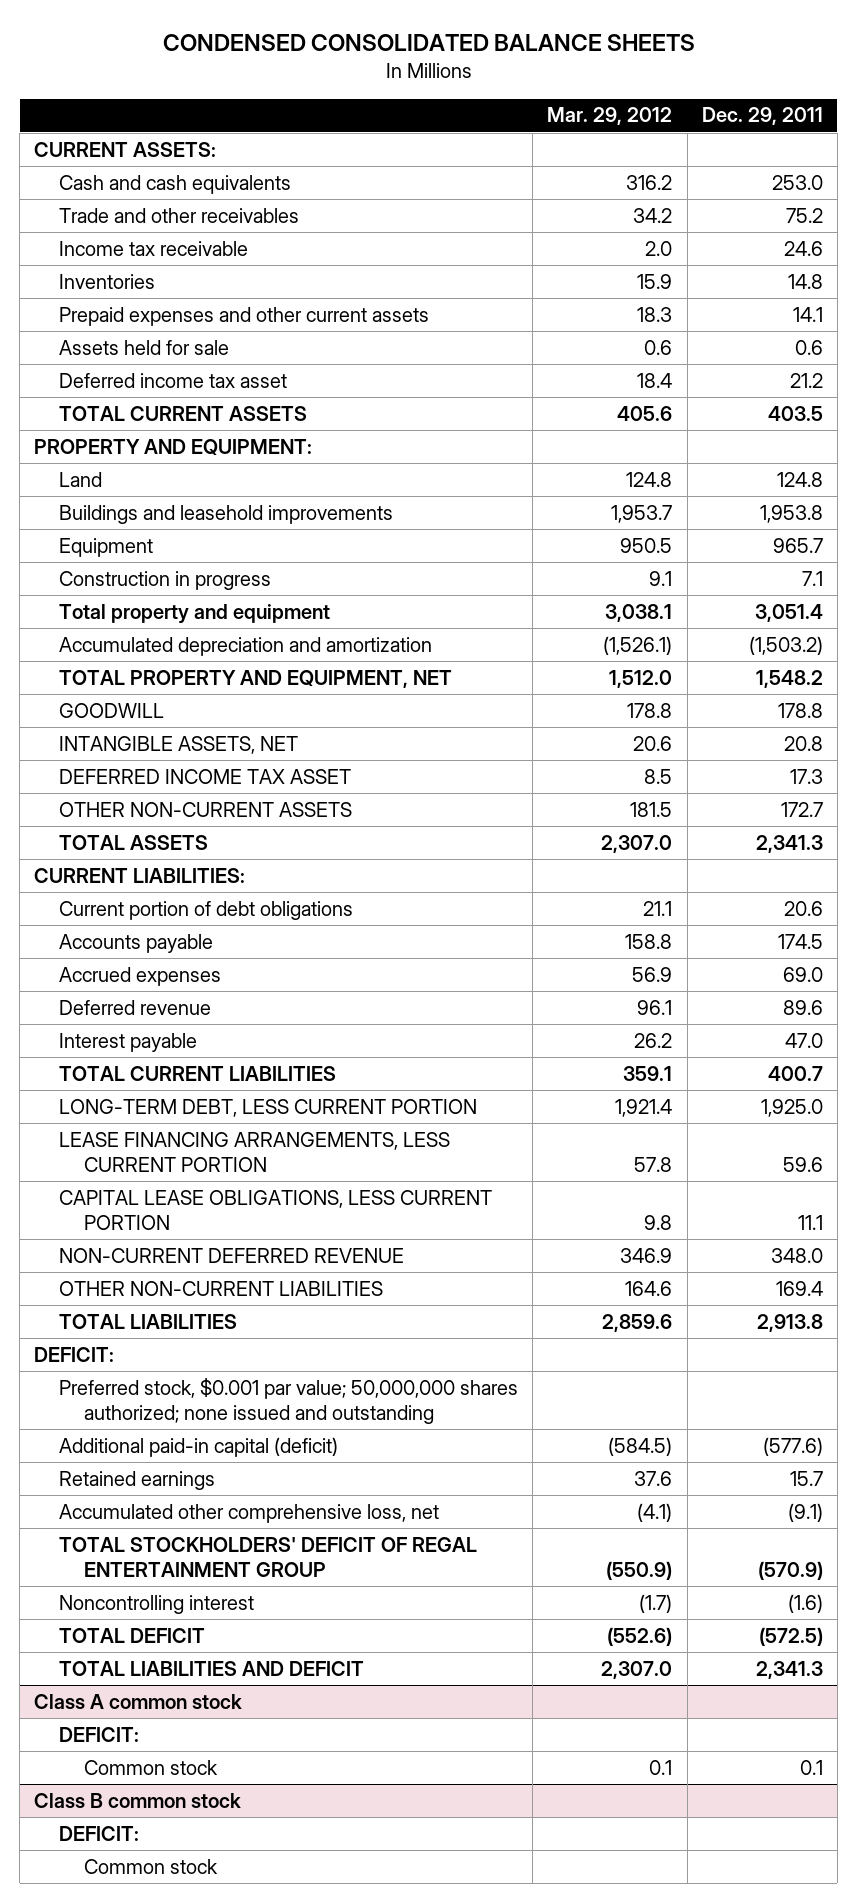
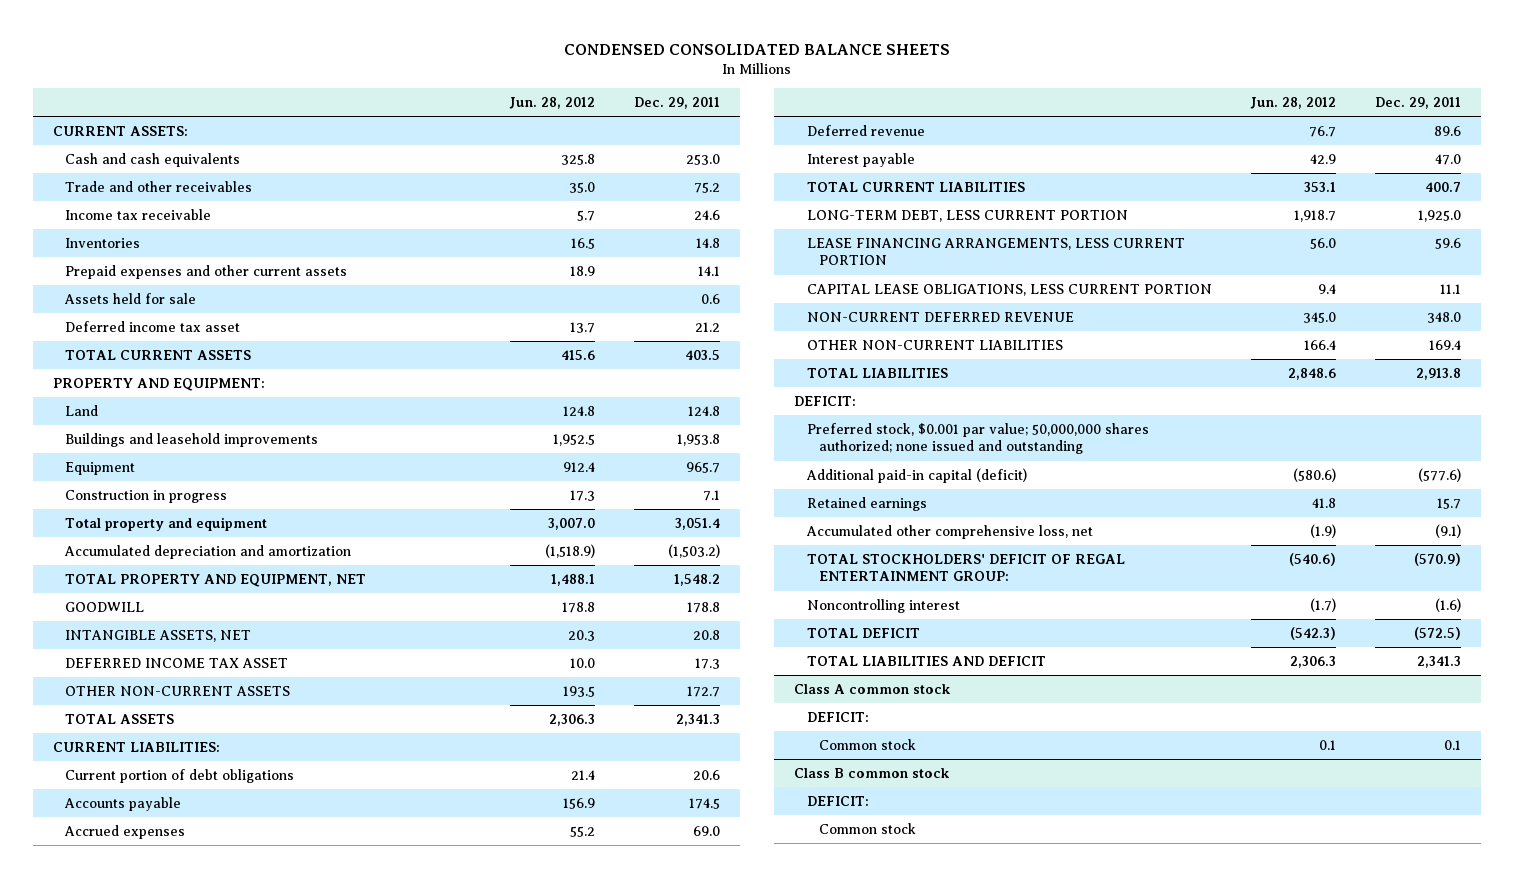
[547,107,673,126] Mar. 29, 2012 -> none
none -> [508,96,595,109] Jun. 28, 2012
[59,1536,478,1578] TOTAL STOCKHOLDERS' DEFICIT OF REGAL ENTERTAINMENT GROUP -> [806,554,1125,582] TOTAL STOCKHOLDERS' DEFICIT OF REGAL ENTERTAINMENT GROUP:

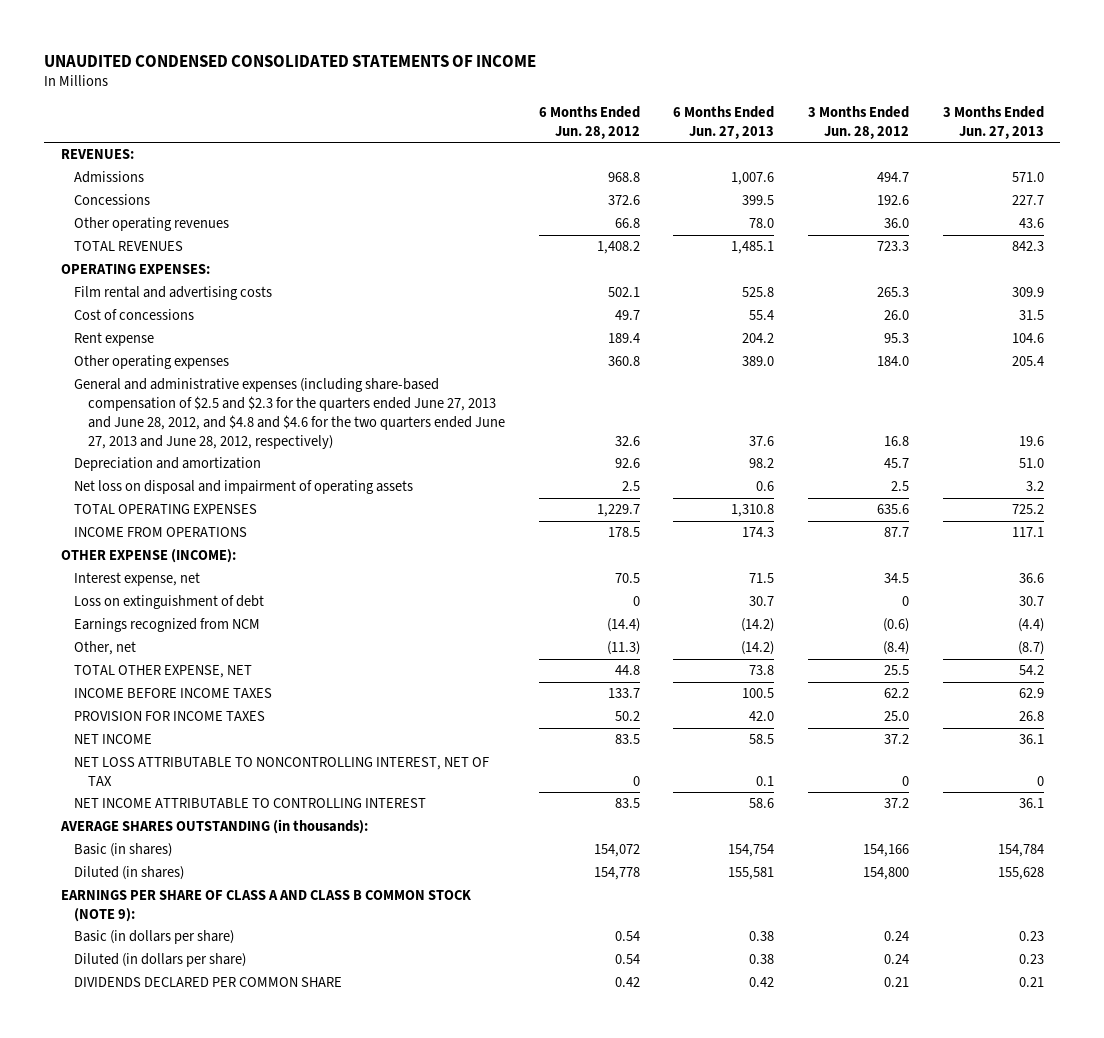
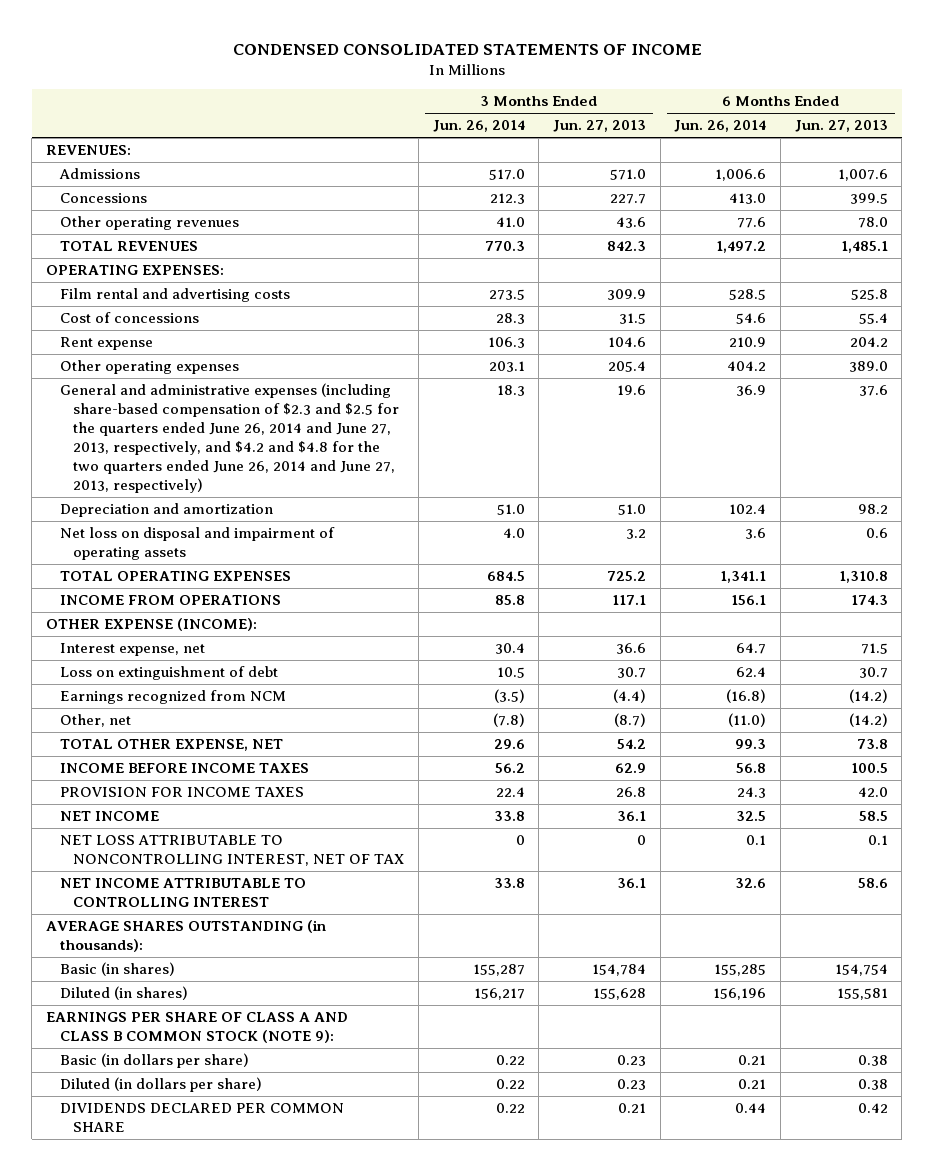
[43,54,536,67] UNAUDITED CONDENSED CONSOLIDATED STATEMENTS OF INCOME -> [232,43,702,55] CONDENSED CONSOLIDATED STATEMENTS OF INCOME
[538,105,640,139] 6 Months Ended Jun. 28, 2012 -> none
[807,105,909,139] 3 Months Ended Jun. 28, 2012 -> none
none -> [432,120,525,133] Jun. 26, 2014
none -> [674,120,767,133] Jun. 26, 2014
[74,378,506,449] General and administrative expenses (including share-based compensation of $2.5 and $2.3 for the quarters ended June 27, 2013 and June 28, 2012, and $4.8 and $4.6 for the two quarters ended June 27, 2013 and June 28, 2012, respectively) -> [59,383,400,494] General and administrative expenses (including share-based compensation of $2.3 and $2.5 for the quarters ended June 26, 2014 and June 27, 2013, respectively, and $4.2 and $4.8 for the two quarters ended June 26, 2014 and June 27, 2013, respectively)

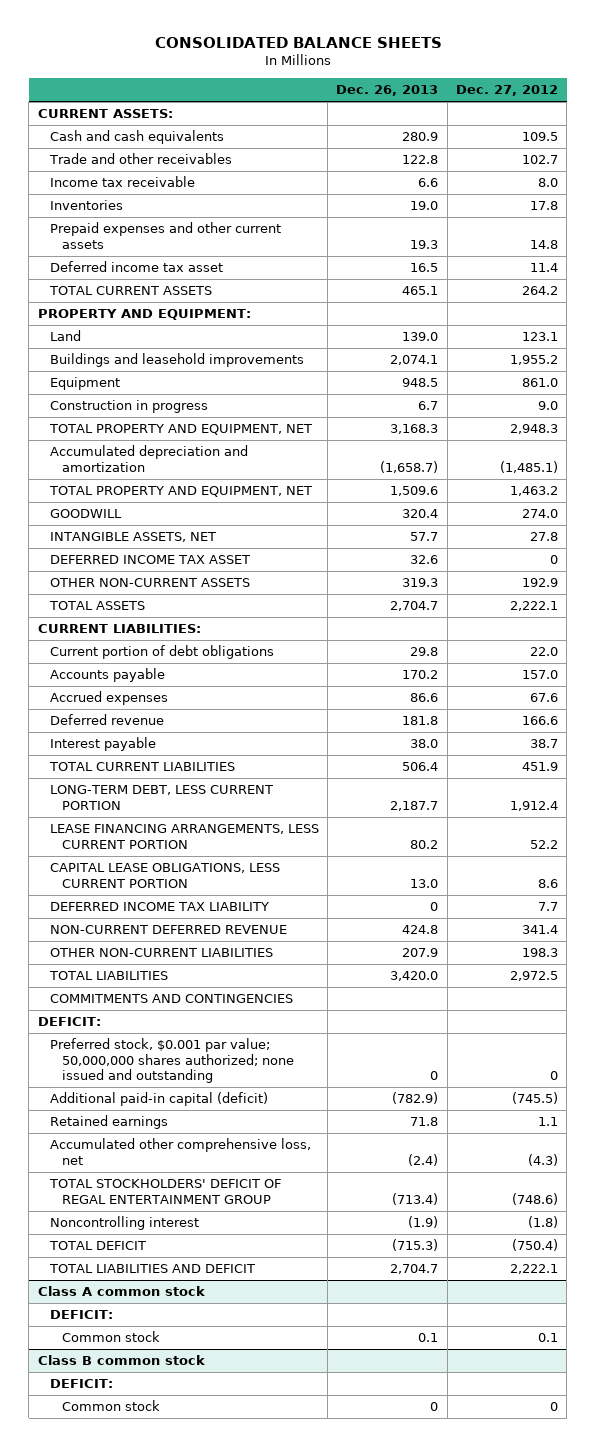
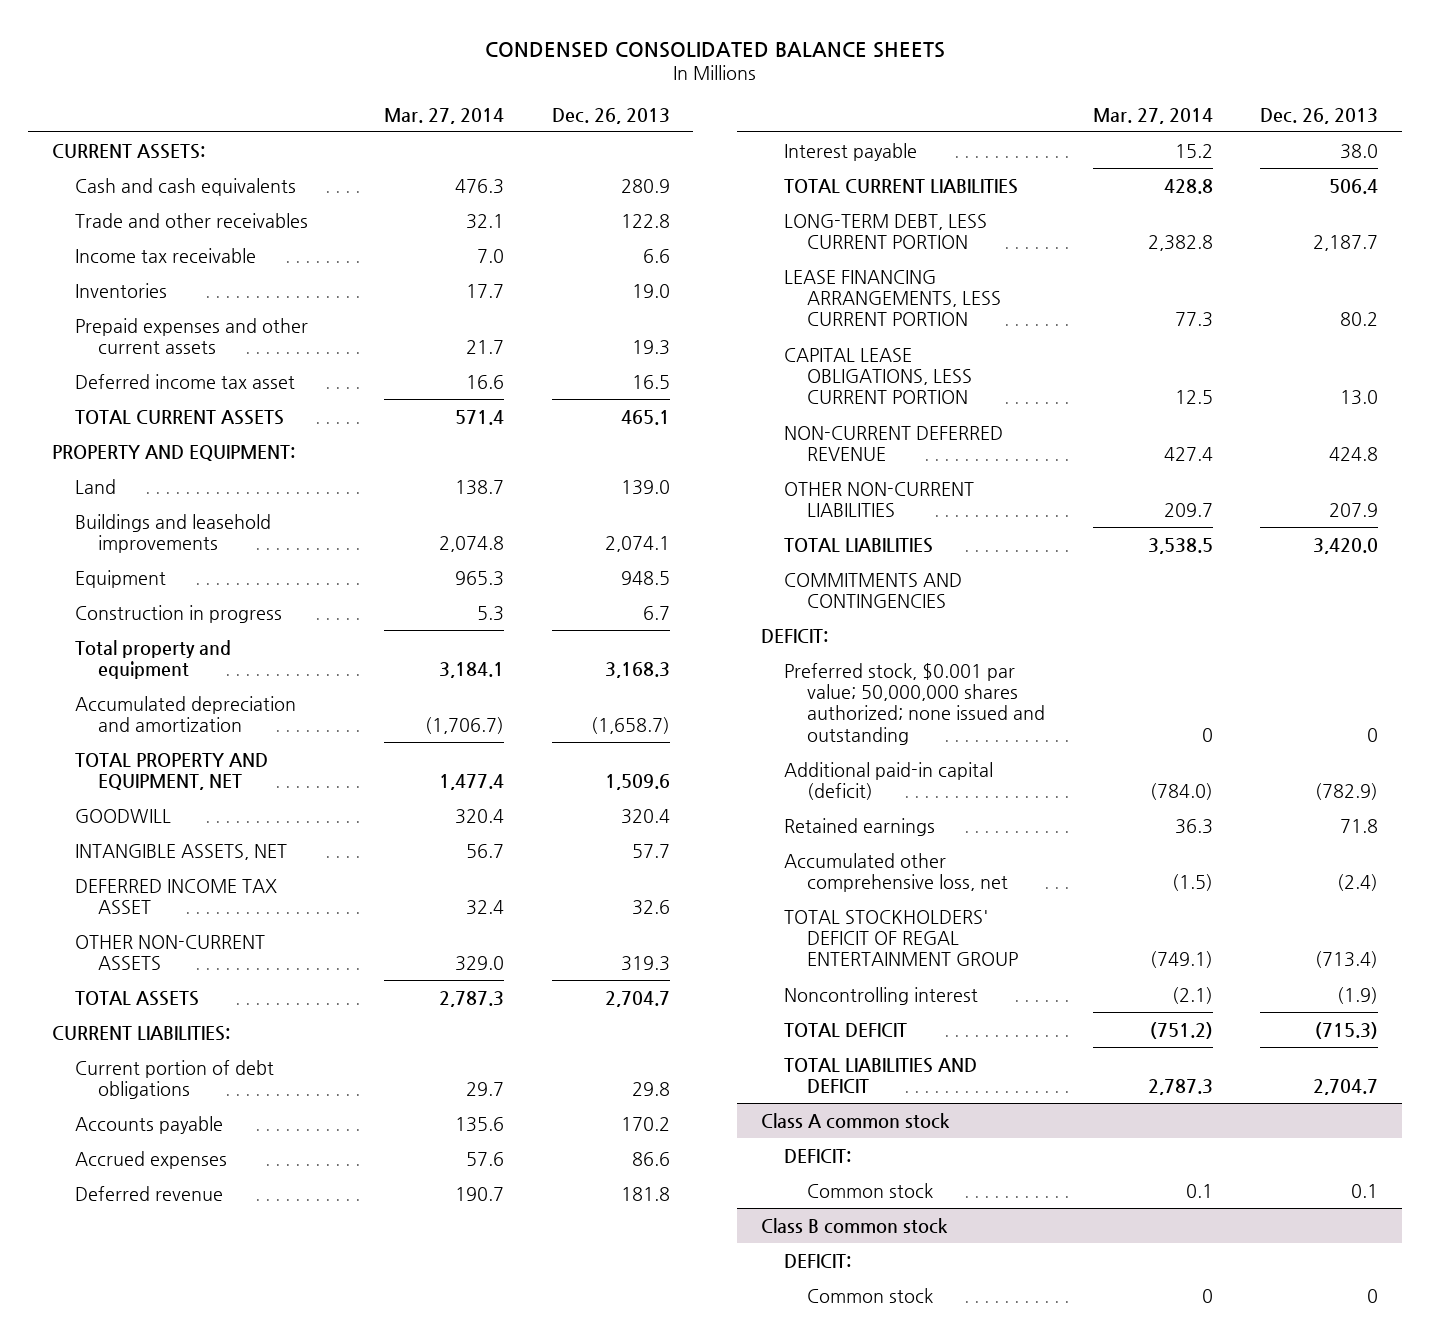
[154,37,442,49] CONSOLIDATED BALANCE SHEETS -> [485,41,946,58] CONDENSED CONSOLIDATED BALANCE SHEETS
[455,85,558,97] Dec. 27, 2012 -> none
none -> [384,107,505,124] Mar. 27, 2014
[49,424,313,436] TOTAL PROPERTY AND EQUIPMENT, NET -> [75,639,232,679] Total property and equipment
[50,902,270,912] DEFERRED INCOME TAX LIABILITY -> none

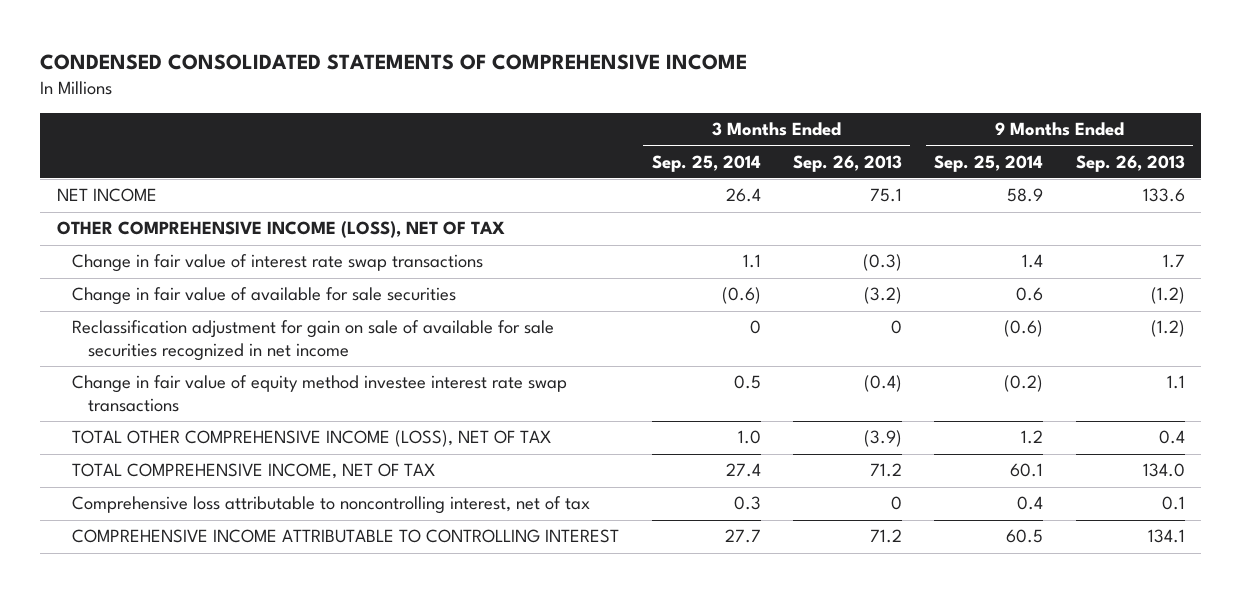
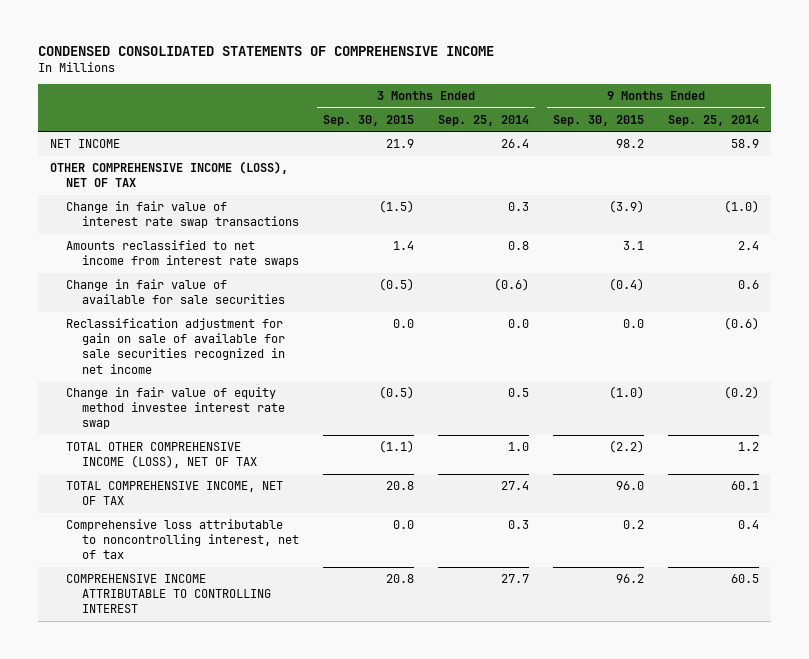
[792,154,902,172] Sep. 26, 2013 -> none
[1075,154,1185,172] Sep. 26, 2013 -> none
none -> [322,114,414,126] Sep. 30, 2015
none -> [552,114,644,126] Sep. 30, 2015
[742,254,761,269] 1.1 -> [507,202,529,212] 0.3
[1022,254,1044,269] 1.4 -> [723,200,759,214] (1.0)
none -> [65,240,299,268] Amounts reclassified to net income from interest rate swaps
[749,320,761,335] 0 -> [507,319,529,329] 0.0
[72,375,568,412] Change in fair value of equity method investee interest rate swap transactions -> [65,387,285,430] Change in fair value of equity method investee interest rate swap

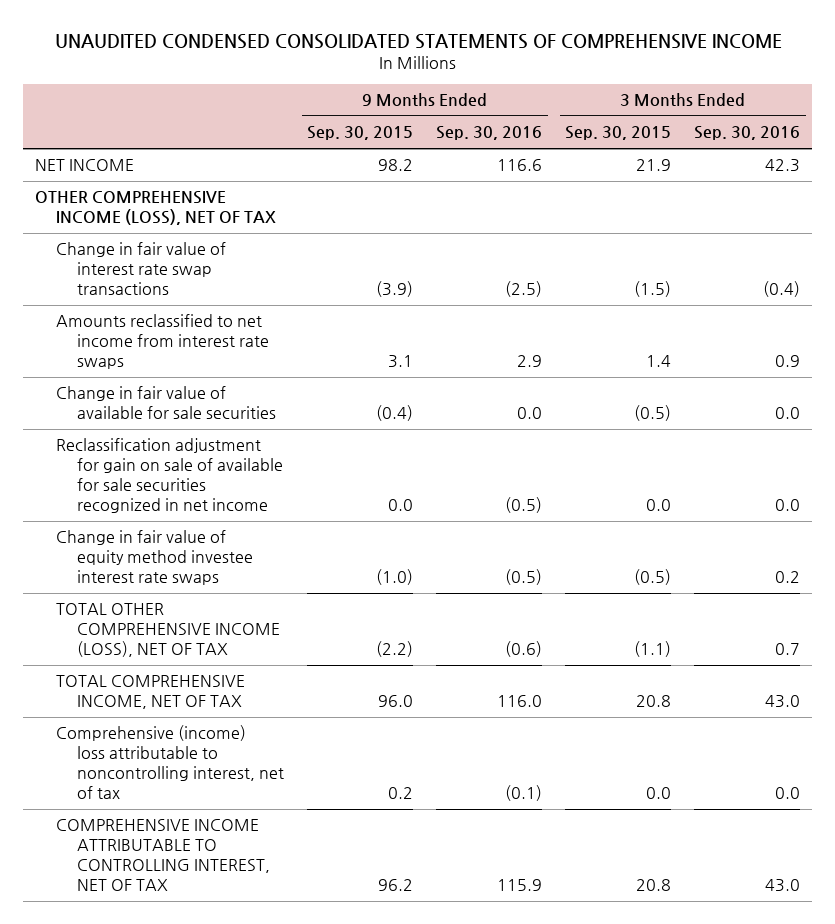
[37,46,494,57] CONDENSED CONSOLIDATED STATEMENTS OF COMPREHENSIVE INCOME -> [54,34,782,50] UNAUDITED CONDENSED CONSOLIDATED STATEMENTS OF COMPREHENSIVE INCOME
[437,114,529,126] Sep. 25, 2014 -> none
[667,114,759,126] Sep. 25, 2014 -> none
none -> [436,126,543,141] Sep. 30, 2016
none -> [694,126,801,141] Sep. 30, 2016
[65,387,285,430] Change in fair value of equity method investee interest rate swap -> [56,530,254,586] Change in fair value of equity method investee interest rate swaps
[65,519,299,560] Comprehensive loss attributable to noncontrolling interest, net of tax -> [56,725,285,800] Comprehensive (income) loss attributable to noncontrolling interest, net of tax
[65,574,271,614] COMPREHENSIVE INCOME ATTRIBUTABLE TO CONTROLLING INTEREST -> [56,819,271,892] COMPREHENSIVE INCOME ATTRIBUTABLE TO CONTROLLING INTEREST, NET OF TAX

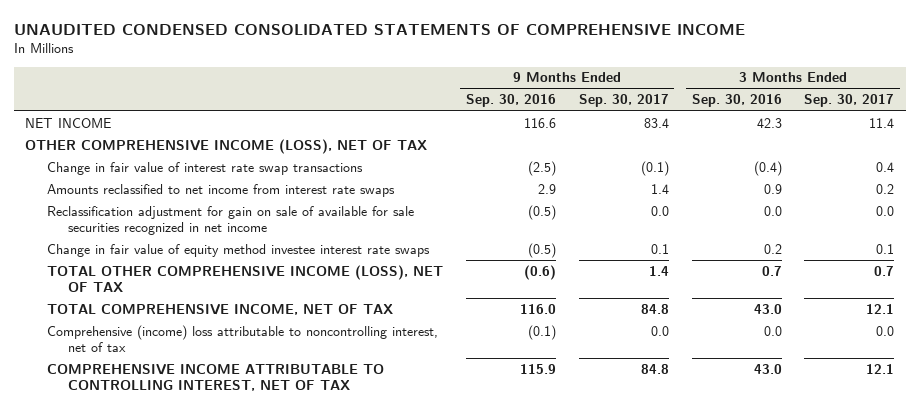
[307,126,414,141] Sep. 30, 2015 -> none
[565,126,672,141] Sep. 30, 2015 -> none
none -> [578,94,669,108] Sep. 30, 2017
none -> [804,94,895,108] Sep. 30, 2017
[56,386,277,420] Change in fair value of available for sale securities -> none

